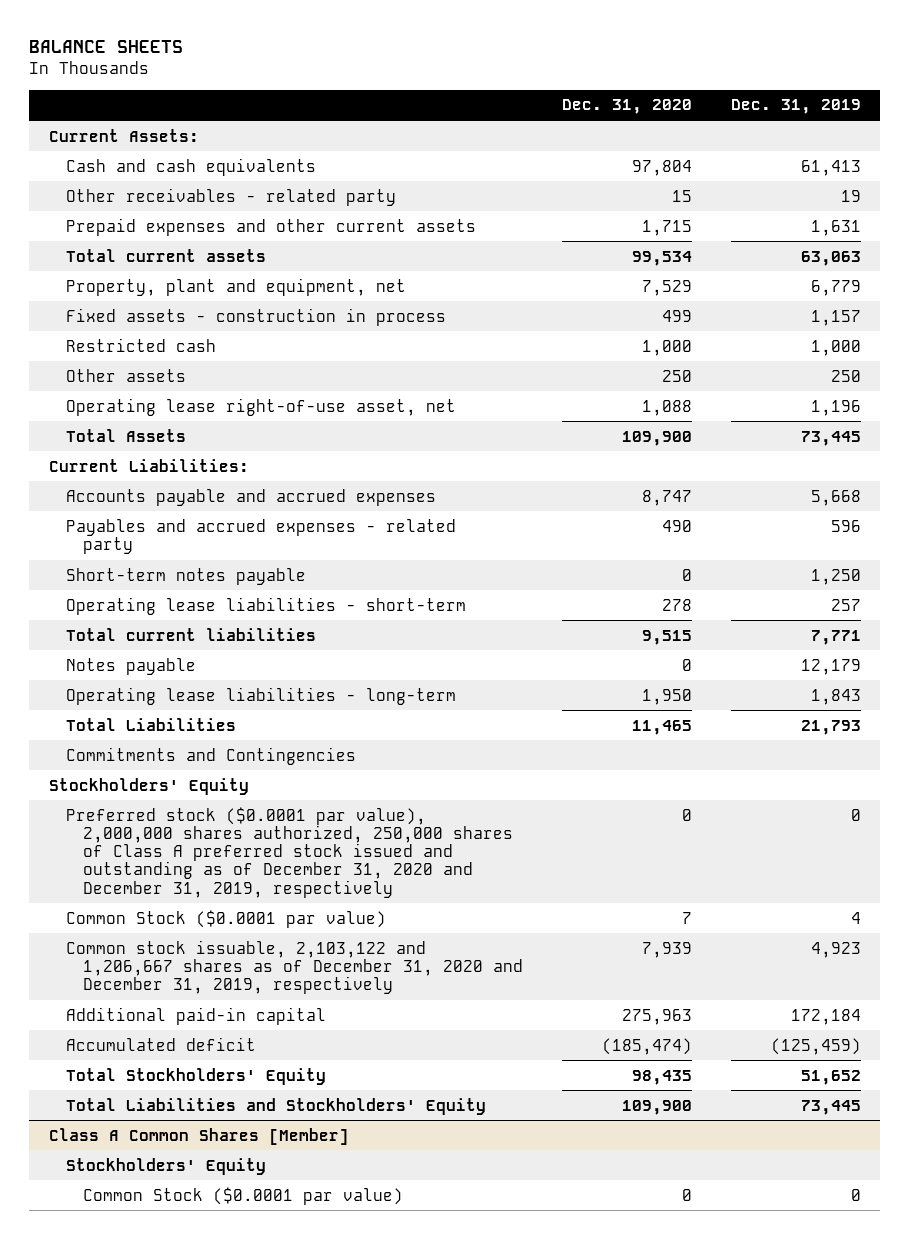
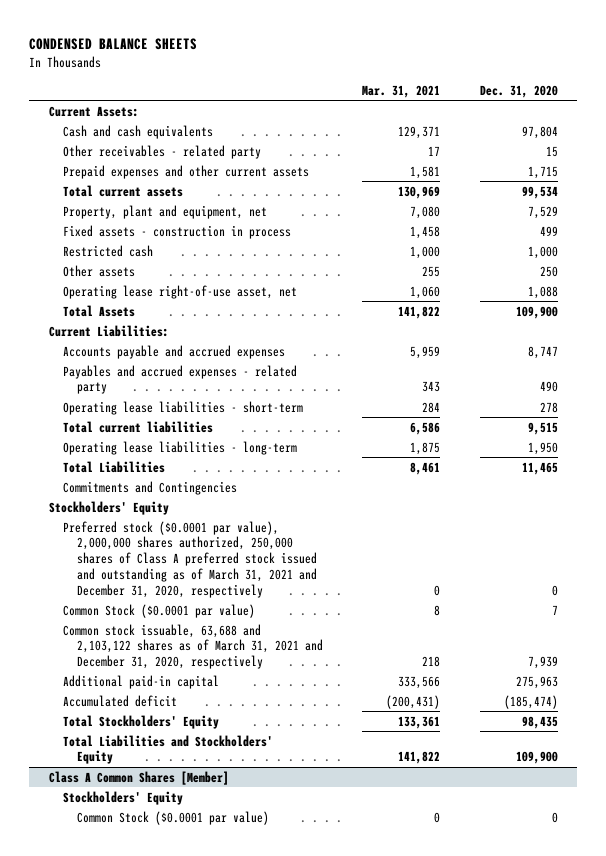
[28,40,183,54] BALANCE SHEETS -> [28,38,197,51] CONDENSED BALANCE SHEETS
[730,99,861,115] Dec. 31, 2019 -> none
none -> [362,84,441,98] Mar. 31, 2021
[65,567,306,585] Short-term notes payable -> none
[65,657,196,675] Notes payable -> none
[65,806,513,898] Preferred stock ($0.0001 par value), 2,000,000 shares authorized, 250,000 shares of Class A preferred stock issued and outstanding as of December 31, 2020 and December 31, 2019, respectively -> [62,520,317,598] Preferred stock ($0.0001 par value), 2,000,000 shares authorized, 250,000 shares of Class A preferred stock issued and outstanding as of March 31, 2021 and December 31, 2020, respectively
[65,939,523,995] Common stock issuable, 2,103,122 and 1,206,667 shares as of December 31, 2020 and December 31, 2019, respectively -> [62,623,323,670] Common stock issuable, 63,688 and 2,103,122 shares as of March 31, 2021 and December 31, 2020, respectively

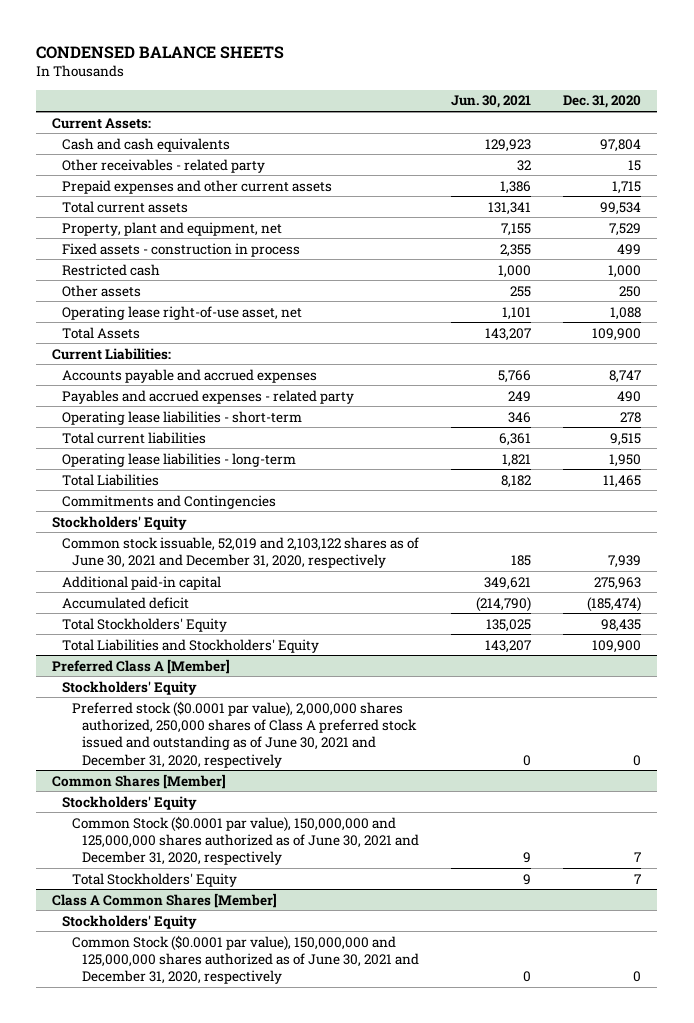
[362,84,441,98] Mar. 31, 2021 -> none
none -> [451,95,532,109] Jun. 30, 2021
[62,520,317,598] Preferred stock ($0.0001 par value), 2,000,000 shares authorized, 250,000 shares of Class A preferred stock issued and outstanding as of March 31, 2021 and December 31, 2020, respectively -> none
[62,603,255,618] Common Stock ($0.0001 par value) -> none
[62,623,323,670] Common stock issuable, 63,688 and 2,103,122 shares as of March 31, 2021 and December 31, 2020, respectively -> [62,536,420,568] Common stock issuable, 52,019 and 2,103,122 shares as of June 30, 2021 and December 31, 2020, respectively
none -> [52,658,231,674] Preferred Class A [Member]
none -> [62,680,198,695] Stockholders' Equity
none -> [71,700,417,768] Preferred stock ($0.0001 par value), 2,000,000 shares authorized, 250,000 shares of Class A preferred stock issued and outstanding as of June 30, 2021 and December 31, 2020, respectively
none -> [52,773,227,789] Common Shares [Member]
none -> [62,795,198,810] Stockholders' Equity
none -> [71,815,419,866] Common Stock ($0.0001 par value), 150,000,000 and 125,000,000 shares authorized as of June 30, 2021 and December 31, 2020, respectively
none -> [71,872,237,887] Total Stockholders' Equity
[76,810,269,825] Common Stock ($0.0001 par value) -> [71,934,419,985] Common Stock ($0.0001 par value), 150,000,000 and 125,000,000 shares authorized as of June 30, 2021 and December 31, 2020, respectively

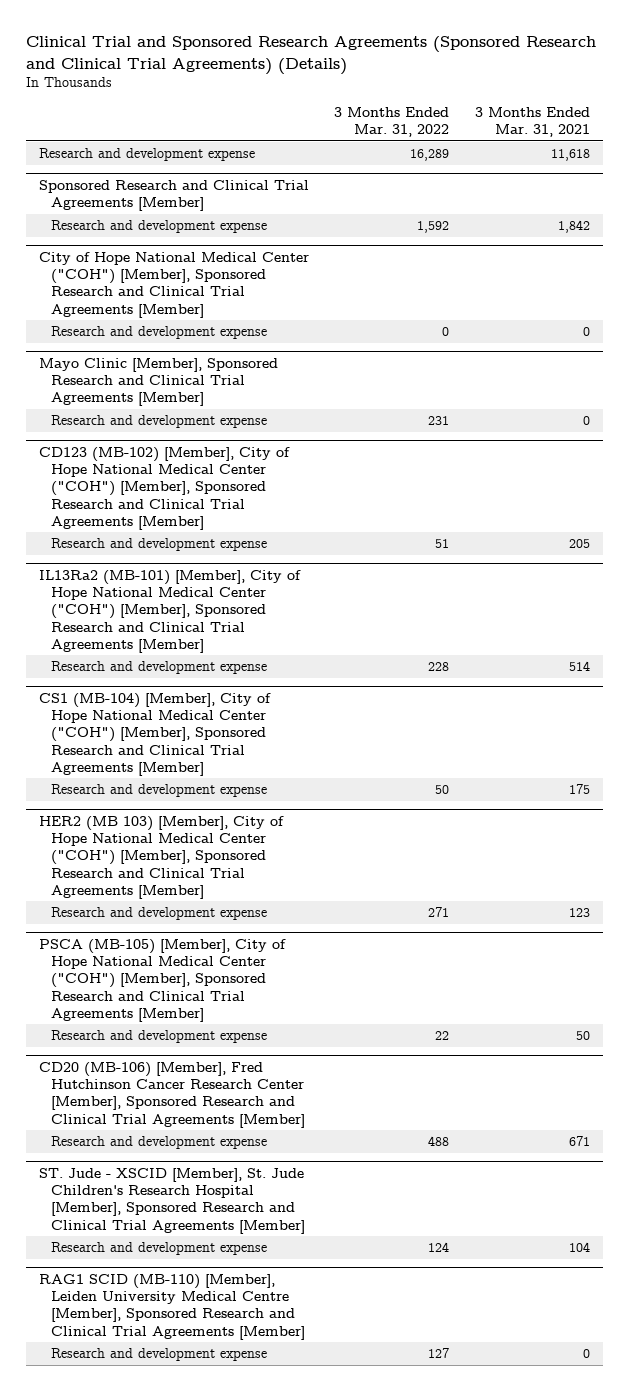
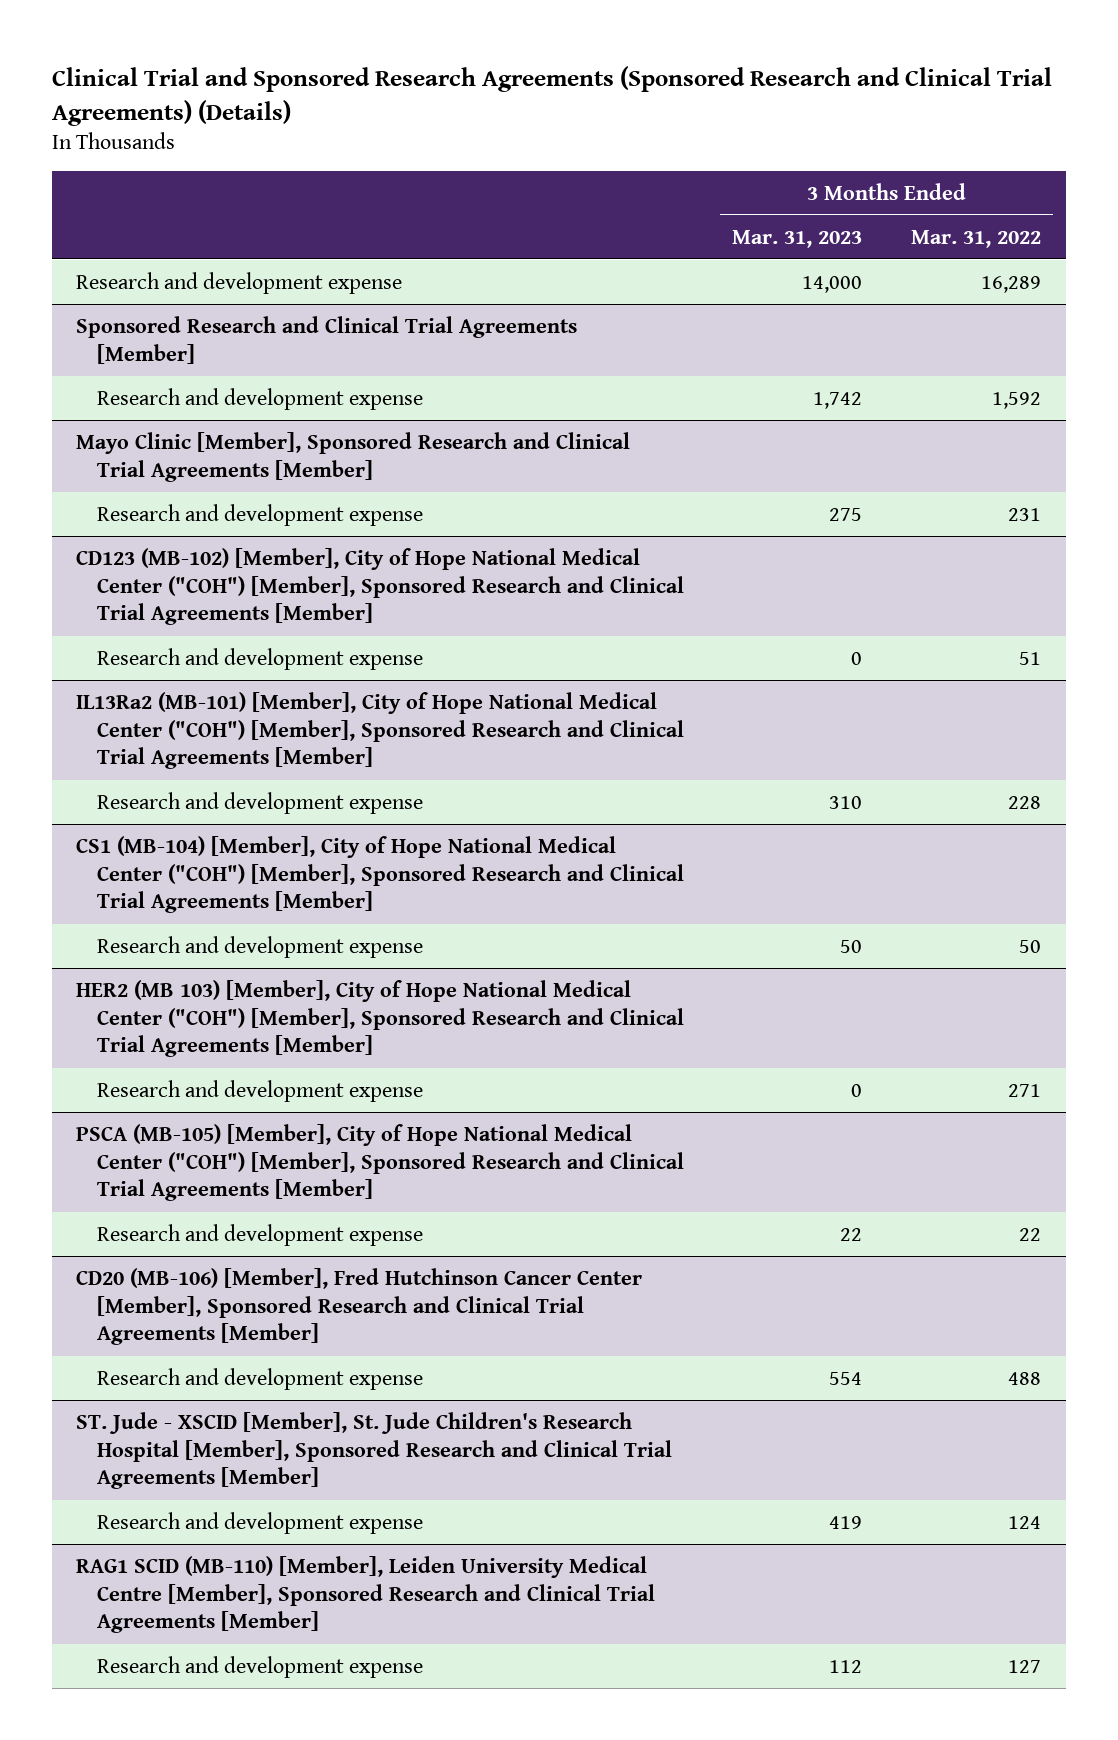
[475,106,591,138] 3 Months Ended Mar. 31, 2021 -> none
none -> [732,229,863,248] Mar. 31, 2023
[38,251,309,318] City of Hope National Medical Center ("COH") [Member], Sponsored Research and Clinical Trial Agreements [Member] -> none
[51,326,268,340] Research and development expense -> none
[38,1061,306,1128] CD20 (MB-106) [Member], Fred Hutchinson Cancer Research Center [Member], Sponsored Research and Clinical Trial Agreements [Member] -> [76,1267,643,1346] CD20 (MB-106) [Member], Fred Hutchinson Cancer Center [Member], Sponsored Research and Clinical Trial Agreements [Member]

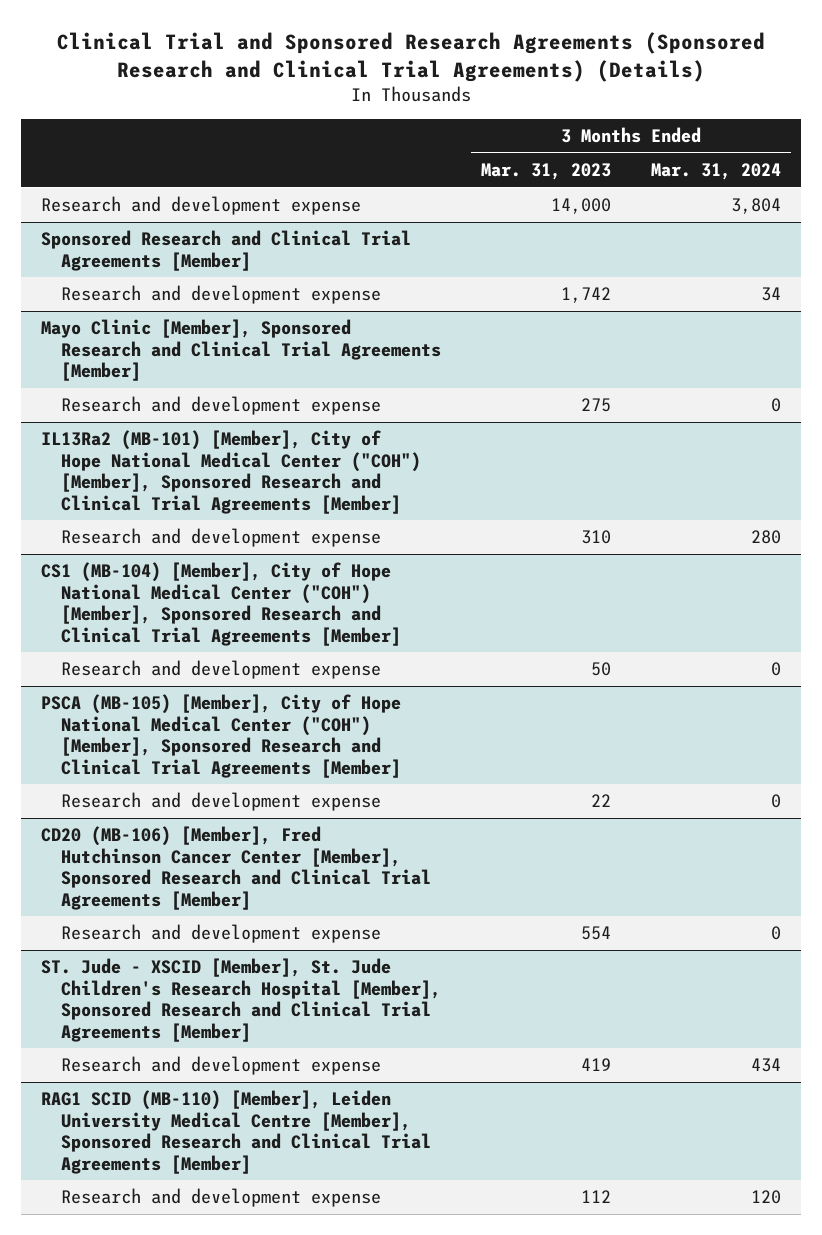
[911,229,1042,248] Mar. 31, 2022 -> none
none -> [651,163,782,181] Mar. 31, 2024
[76,547,684,626] CD123 (MB-102) [Member], City of Hope National Medical Center ("COH") [Member], Sponsored Research and Clinical Trial Agreements [Member] -> none
[96,647,423,670] Research and development expense -> none
[76,979,684,1058] HER2 (MB 103) [Member], City of Hope National Medical Center ("COH") [Member], Sponsored Research and Clinical Trial Agreements [Member] -> none
[96,1079,423,1102] Research and development expense -> none

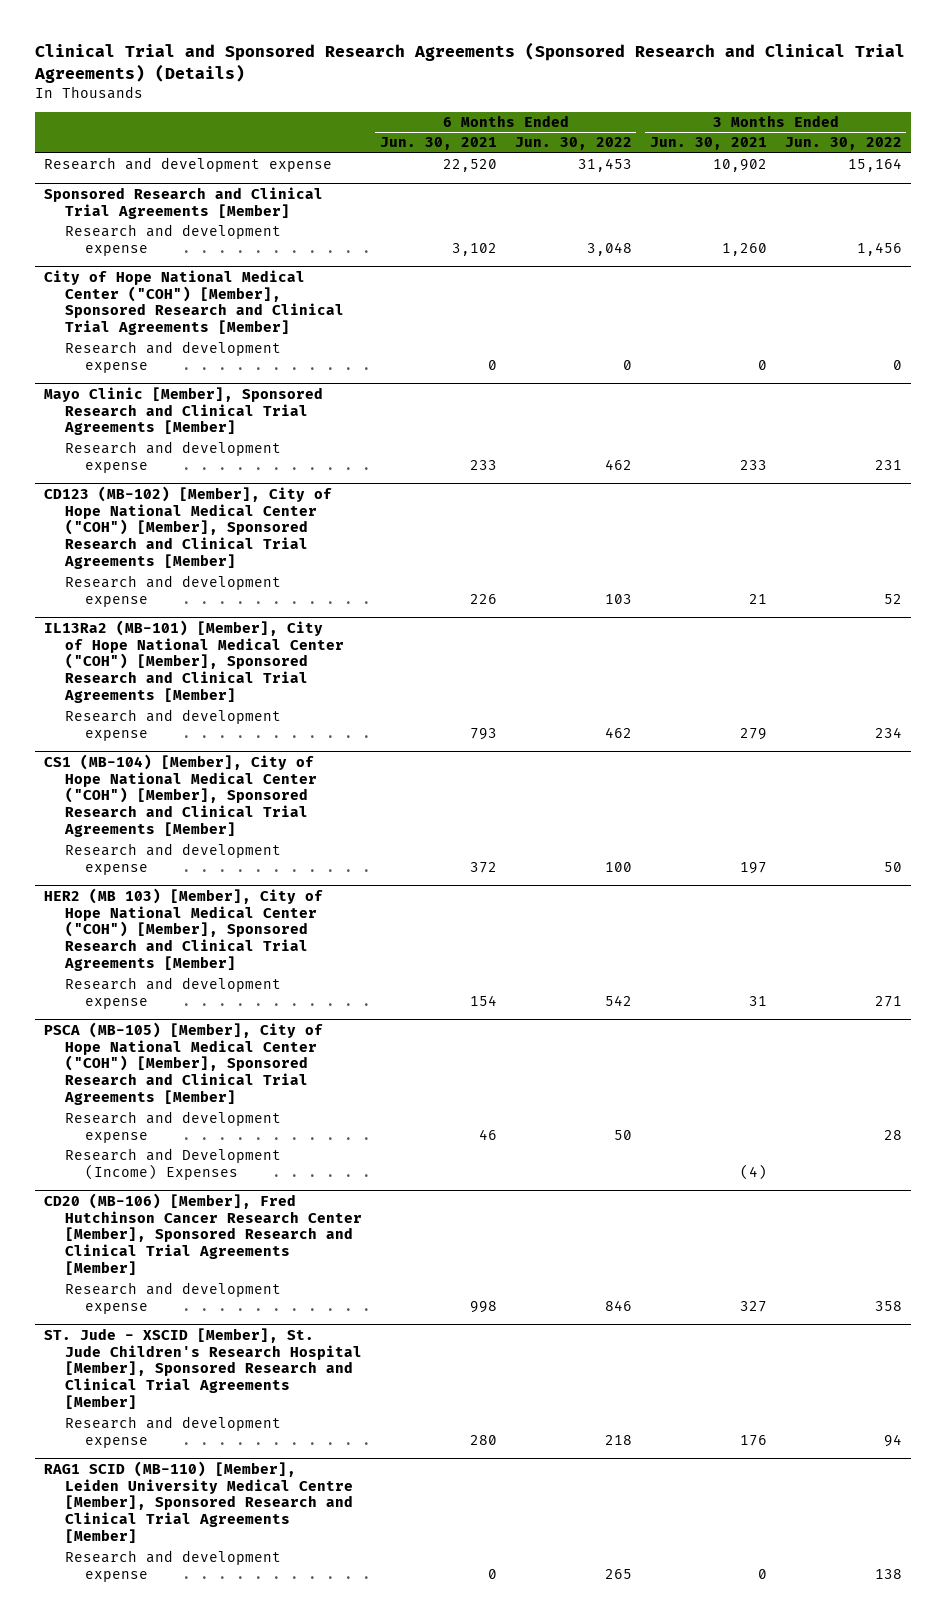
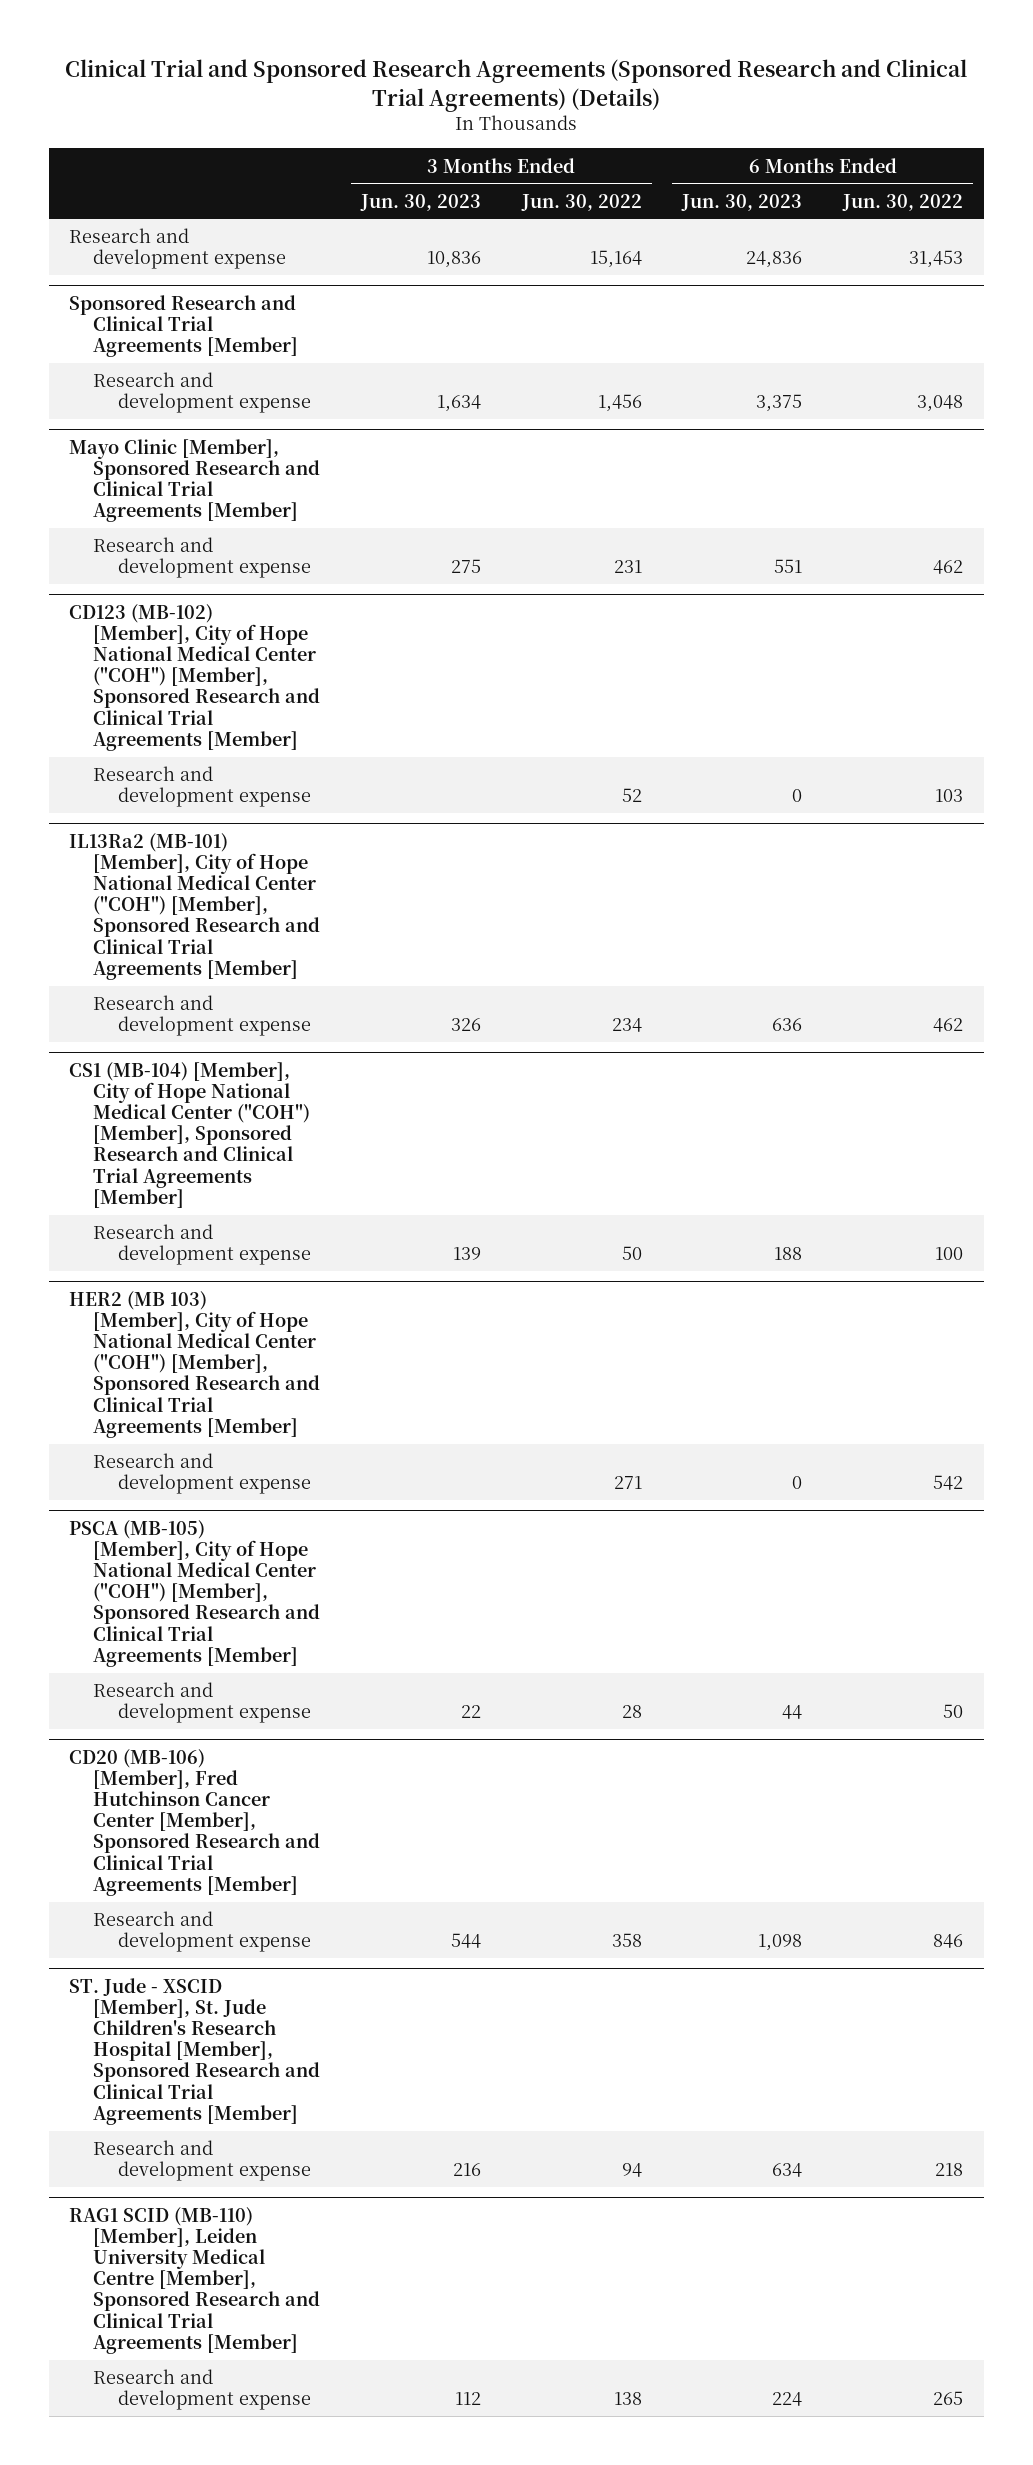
[379,137,497,151] Jun. 30, 2021 -> none
[649,137,767,151] Jun. 30, 2021 -> none
none -> [360,193,482,211] Jun. 30, 2023
none -> [681,193,803,211] Jun. 30, 2023
[44,269,344,336] City of Hope National Medical Center ("COH") [Member], Sponsored Research and Clinical Trial Agreements [Member] -> none
[64,341,281,374] Research and development expense -> none
[64,1148,281,1181] Research and Development (Income) Expenses -> none
[44,1192,362,1276] CD20 (MB-106) [Member], Fred Hutchinson Cancer Research Center [Member], Sponsored Research and Clinical Trial Agreements [Member] -> [69,1748,321,1896] CD20 (MB-106) [Member], Fred Hutchinson Cancer Center [Member], Sponsored Research and Clinical Trial Agreements [Member]

